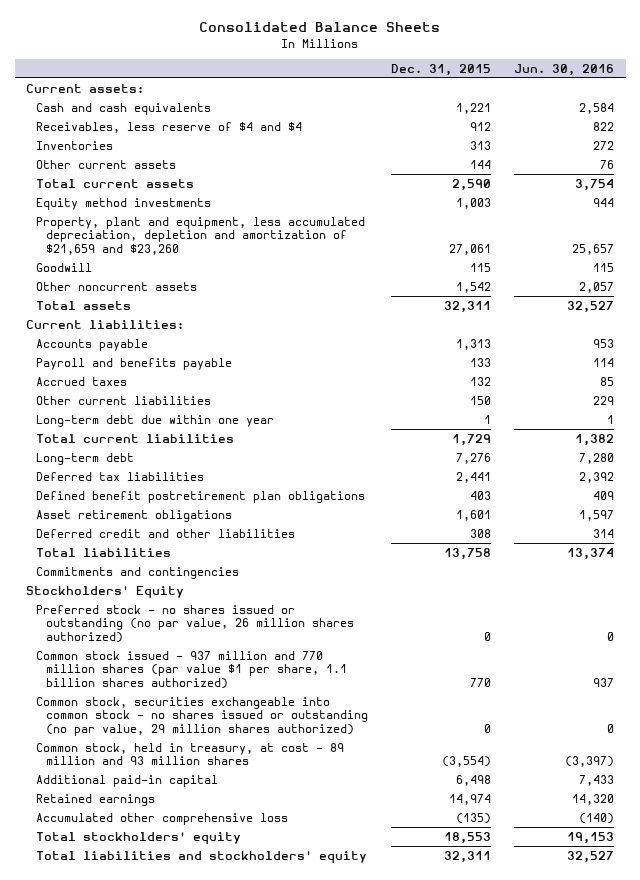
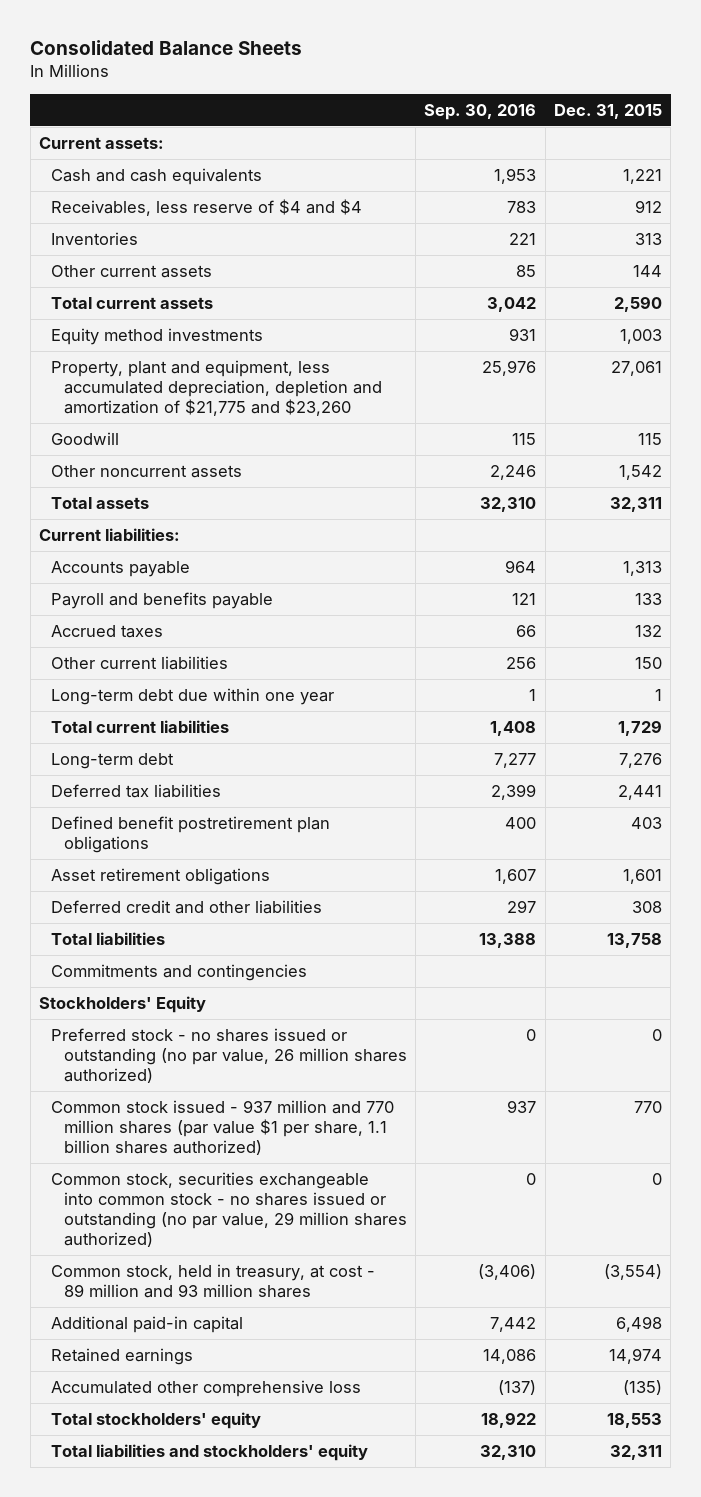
[513,63,614,76] Jun. 30, 2016 -> none
none -> [424,103,537,120] Sep. 30, 2016
[35,216,365,255] Property, plant and equipment, less accumulated depreciation, depletion and amortization of $21,659 and $23,260 -> [51,359,382,416] Property, plant and equipment, less accumulated depreciation, depletion and amortization of $21,775 and $23,260

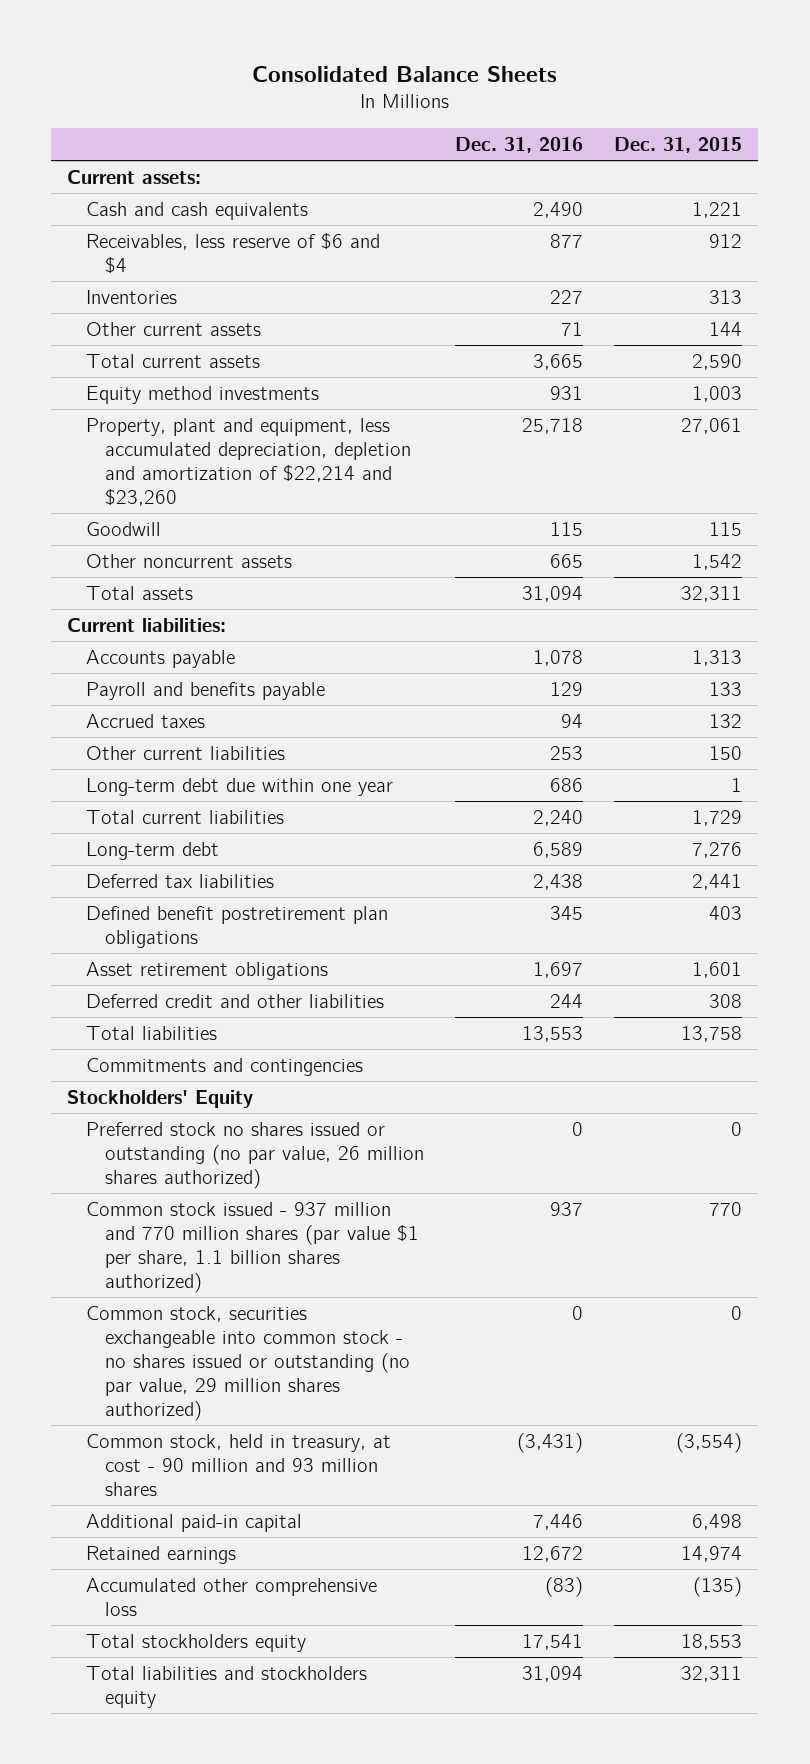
[424,103,537,120] Sep. 30, 2016 -> none
none -> [455,136,584,153] Dec. 31, 2016
[51,198,363,216] Receivables, less reserve of $4 and $4 -> [85,232,380,273] Receivables, less reserve of $6 and $4
[51,359,382,416] Property, plant and equipment, less accumulated depreciation, depletion and amortization of $21,775 and $23,260 -> [85,417,411,506] Property, plant and equipment, less accumulated depreciation, depletion and amortization of $22,214 and $23,260
[51,1027,407,1083] Preferred stock - no shares issued or outstanding (no par value, 26 million shares authorized) -> [85,1121,424,1189] Preferred stock no shares issued or outstanding (no par value, 26 million shares authorized)
[51,1263,376,1298] Common stock, held in treasury, at cost - 89 million and 93 million shares -> [85,1433,391,1496] Common stock, held in treasury, at cost - 90 million and 93 million shares
[51,1411,262,1429] Total stockholders' equity -> [85,1633,306,1652] Total stockholders equity
[51,1443,369,1461] Total liabilities and stockholders' equity -> [85,1665,367,1708] Total liabilities and stockholders equity

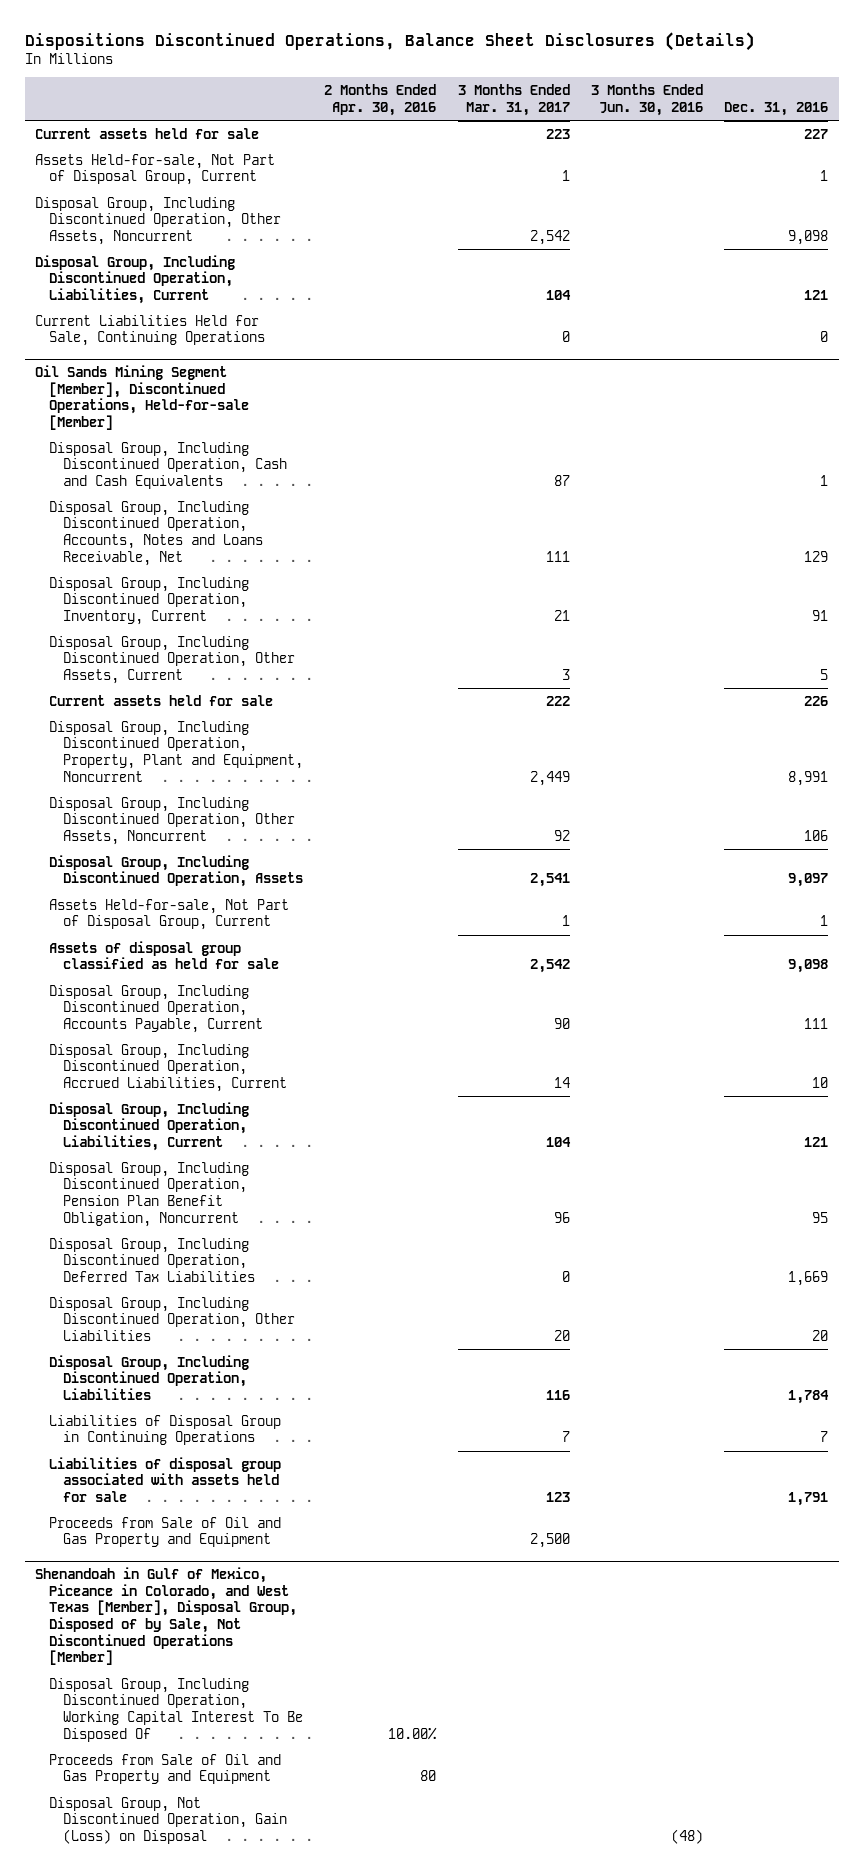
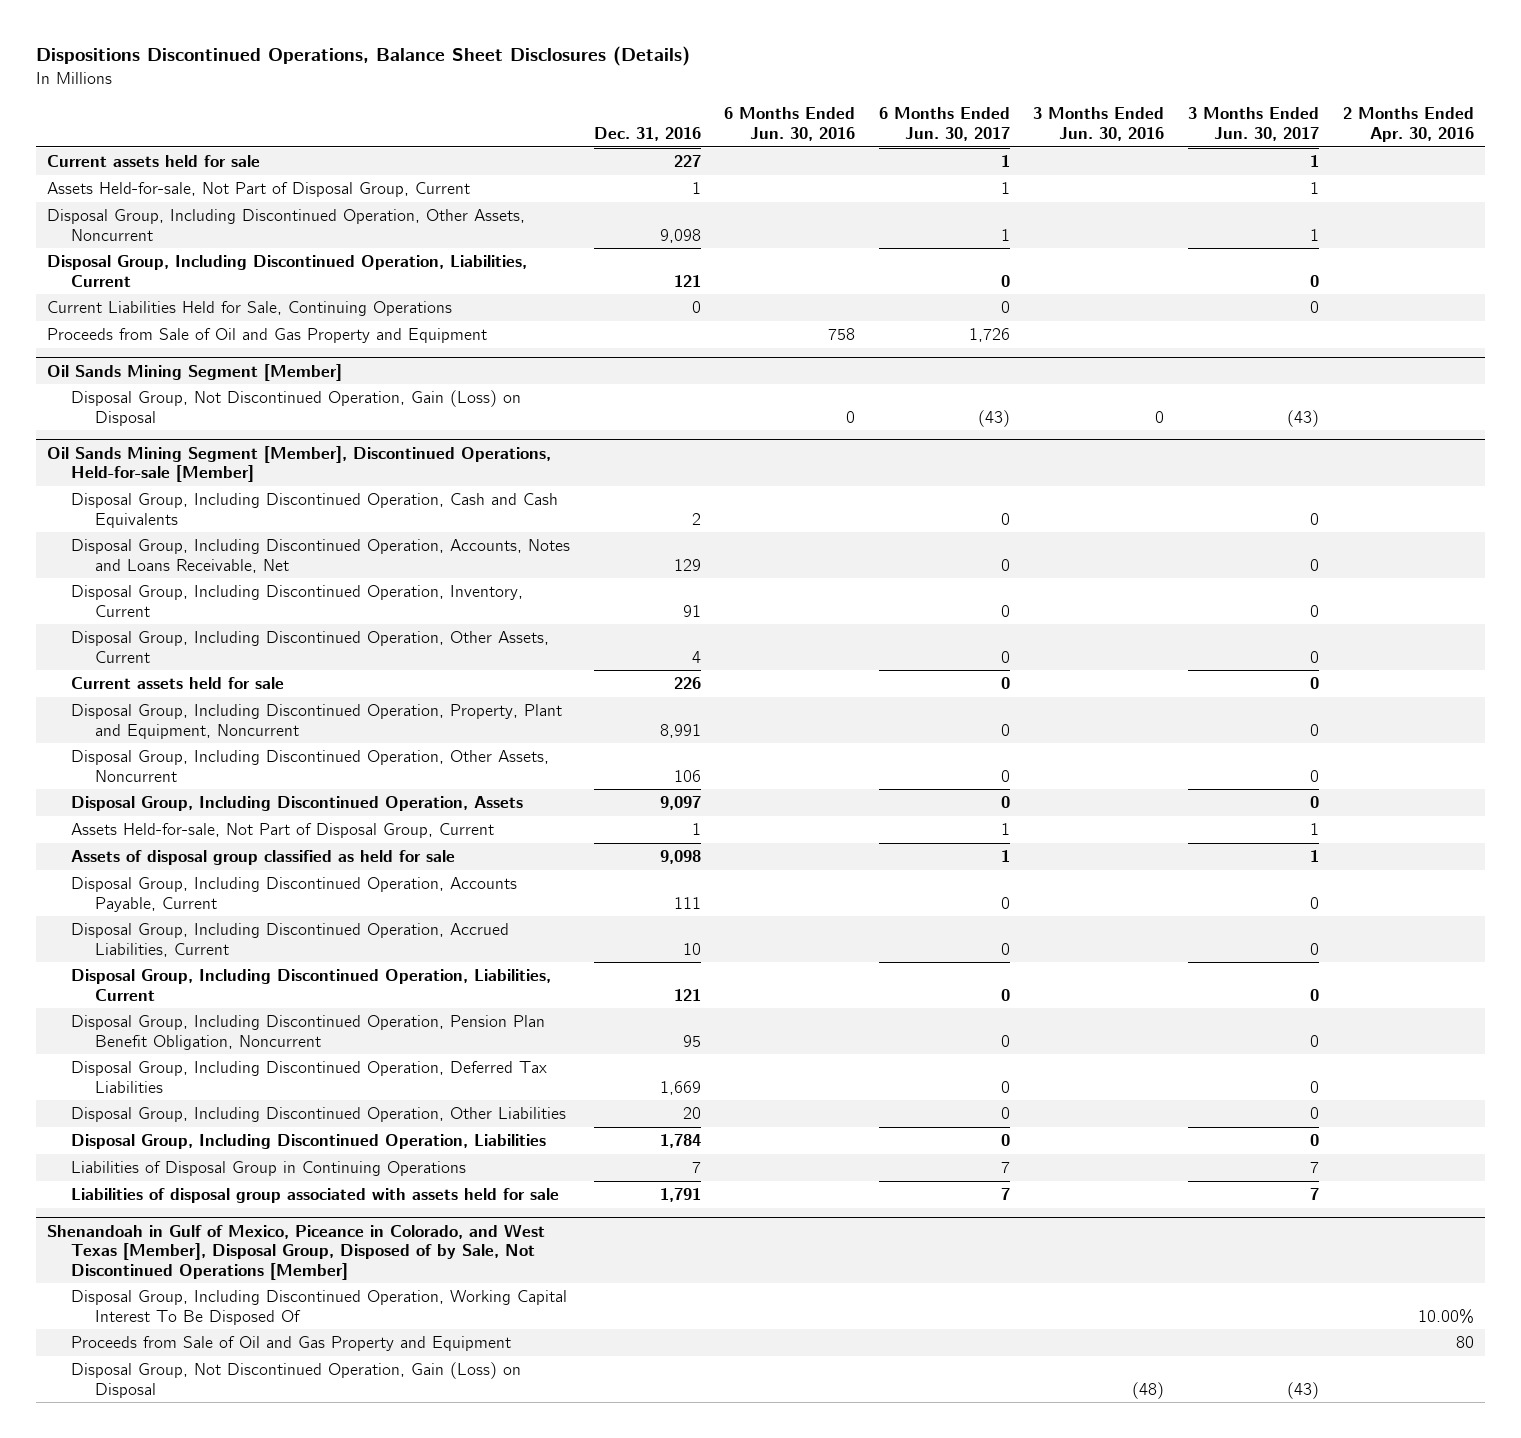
[457,84,570,116] 3 Months Ended Mar. 31, 2017 -> none
none -> [724,107,856,141] 6 Months Ended Jun. 30, 2016
none -> [878,107,1010,141] 6 Months Ended Jun. 30, 2017
none -> [1187,107,1319,141] 3 Months Ended Jun. 30, 2017
none -> [47,328,488,344] Proceeds from Sale of Oil and Gas Property and Equipment
none -> [47,363,343,381] Oil Sands Mining Segment [Member]
none -> [71,390,522,426] Disposal Group, Not Discontinued Operation, Gain (Loss) on Disposal
[820,475,829,487] 1 -> [691,512,701,525] 2
[820,669,829,681] 5 -> [691,650,701,663] 4
[48,1516,281,1548] Proceeds from Sale of Oil and Gas Property and Equipment -> none

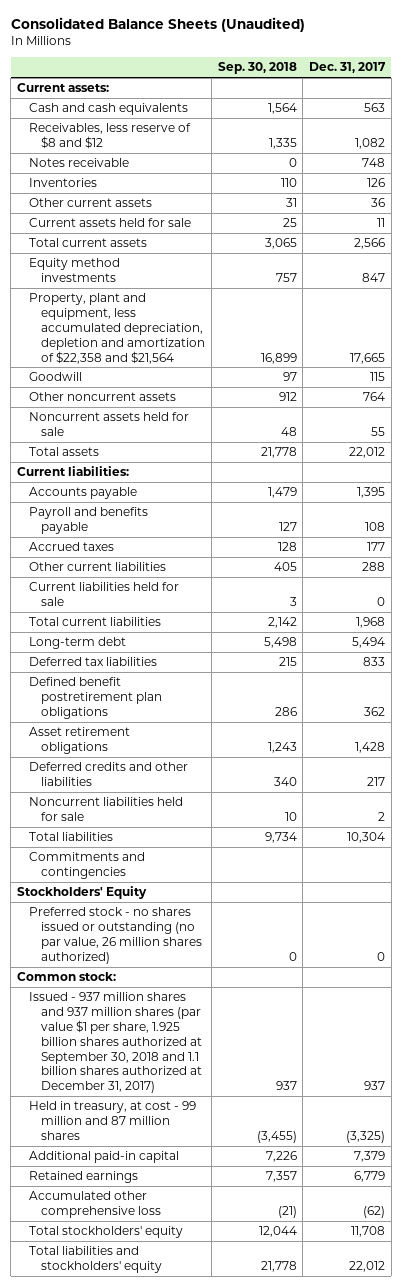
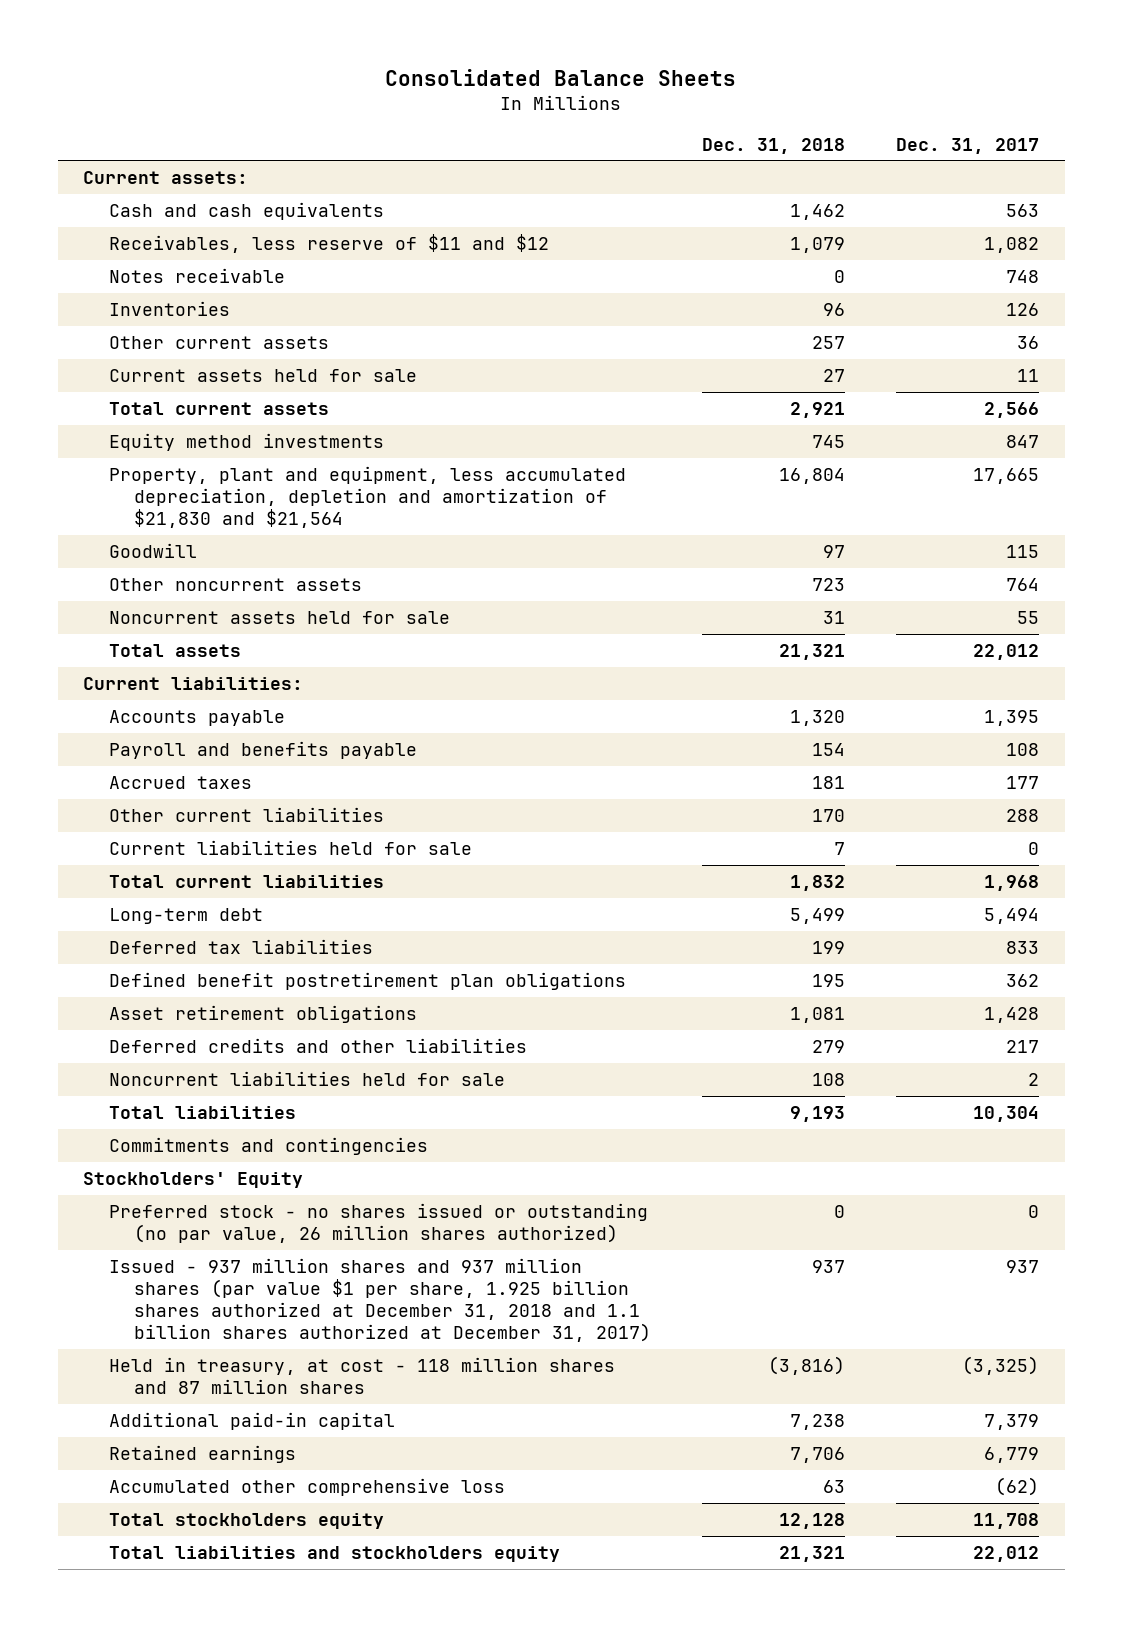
[10,17,305,33] Consolidated Balance Sheets (Unaudited) -> [385,68,737,86] Consolidated Balance Sheets
[217,62,297,75] Sep. 30, 2018 -> none
none -> [702,137,846,154] Dec. 31, 2018
[29,123,192,149] Receivables, less reserve of $8 and $12 -> [108,233,549,253] Receivables, less reserve of $11 and $12
[29,293,206,364] Property, plant and equipment, less accumulated depreciation, depletion and amortization of $22,358 and $21,564 -> [108,465,626,528] Property, plant and equipment, less accumulated depreciation, depletion and amortization of $21,830 and $21,564
[17,972,117,982] Common stock: -> none
[29,992,203,1094] Issued - 937 million shares and 937 million shares (par value $1 per share, 1.925 billion shares authorized at September 30, 2018 and 1.1 billion shares authorized at December 31, 2017) -> [108,1257,652,1342] Issued - 937 million shares and 937 million shares (par value $1 per share, 1.925 billion shares authorized at December 31, 2018 and 1.1 billion shares authorized at December 31, 2017)
[29,1101,197,1140] Held in treasury, at cost - 99 million and 87 million shares -> [108,1356,615,1394] Held in treasury, at cost - 118 million shares and 87 million shares
[29,1226,184,1239] Total stockholders' equity -> [108,1512,384,1529] Total stockholders equity
[29,1246,163,1273] Total liabilities and stockholders' equity -> [108,1545,560,1562] Total liabilities and stockholders equity

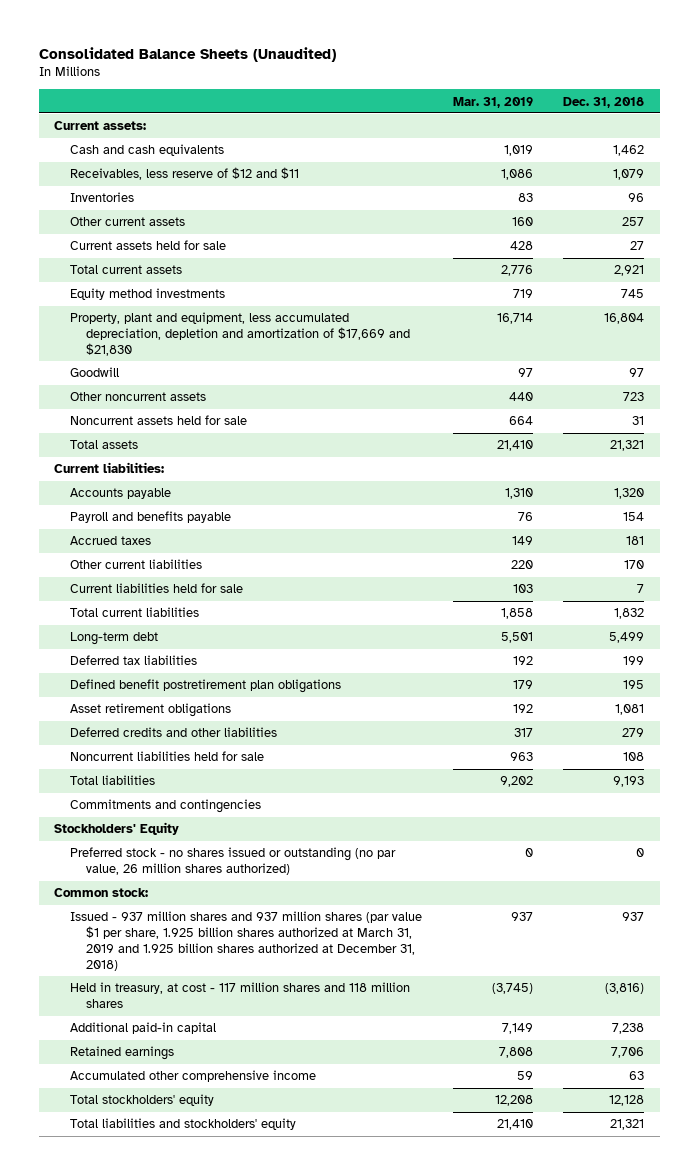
[385,68,737,86] Consolidated Balance Sheets -> [38,46,336,62] Consolidated Balance Sheets (Unaudited)
[896,137,1040,154] Dec. 31, 2017 -> none
none -> [452,96,533,108] Mar. 31, 2019
[108,267,285,283] Notes receivable -> none
[108,233,549,253] Receivables, less reserve of $11 and $12 -> [70,167,300,181] Receivables, less reserve of $12 and $11
[108,465,626,528] Property, plant and equipment, less accumulated depreciation, depletion and amortization of $21,830 and $21,564 -> [70,312,411,356] Property, plant and equipment, less accumulated depreciation, depletion and amortization of $17,669 and $21,830
none -> [54,888,149,898] Common stock:
[108,1257,652,1342] Issued - 937 million shares and 937 million shares (par value $1 per share, 1.925 billion shares authorized at December 31, 2018 and 1.1 billion shares authorized at December 31, 2017) -> [70,911,423,971] Issued - 937 million shares and 937 million shares (par value $1 per share, 1.925 billion shares authorized at March 31, 2019 and 1.925 billion shares authorized at December 31, 2018)
[108,1356,615,1394] Held in treasury, at cost - 118 million shares and 87 million shares -> [70,982,411,1009] Held in treasury, at cost - 117 million shares and 118 million shares
[108,1477,505,1496] Accumulated other comprehensive loss -> [70,1070,317,1083] Accumulated other comprehensive income
[108,1512,384,1529] Total stockholders equity -> [70,1094,215,1107] Total stockholders' equity
[108,1545,560,1562] Total liabilities and stockholders equity -> [70,1118,297,1131] Total liabilities and stockholders' equity

